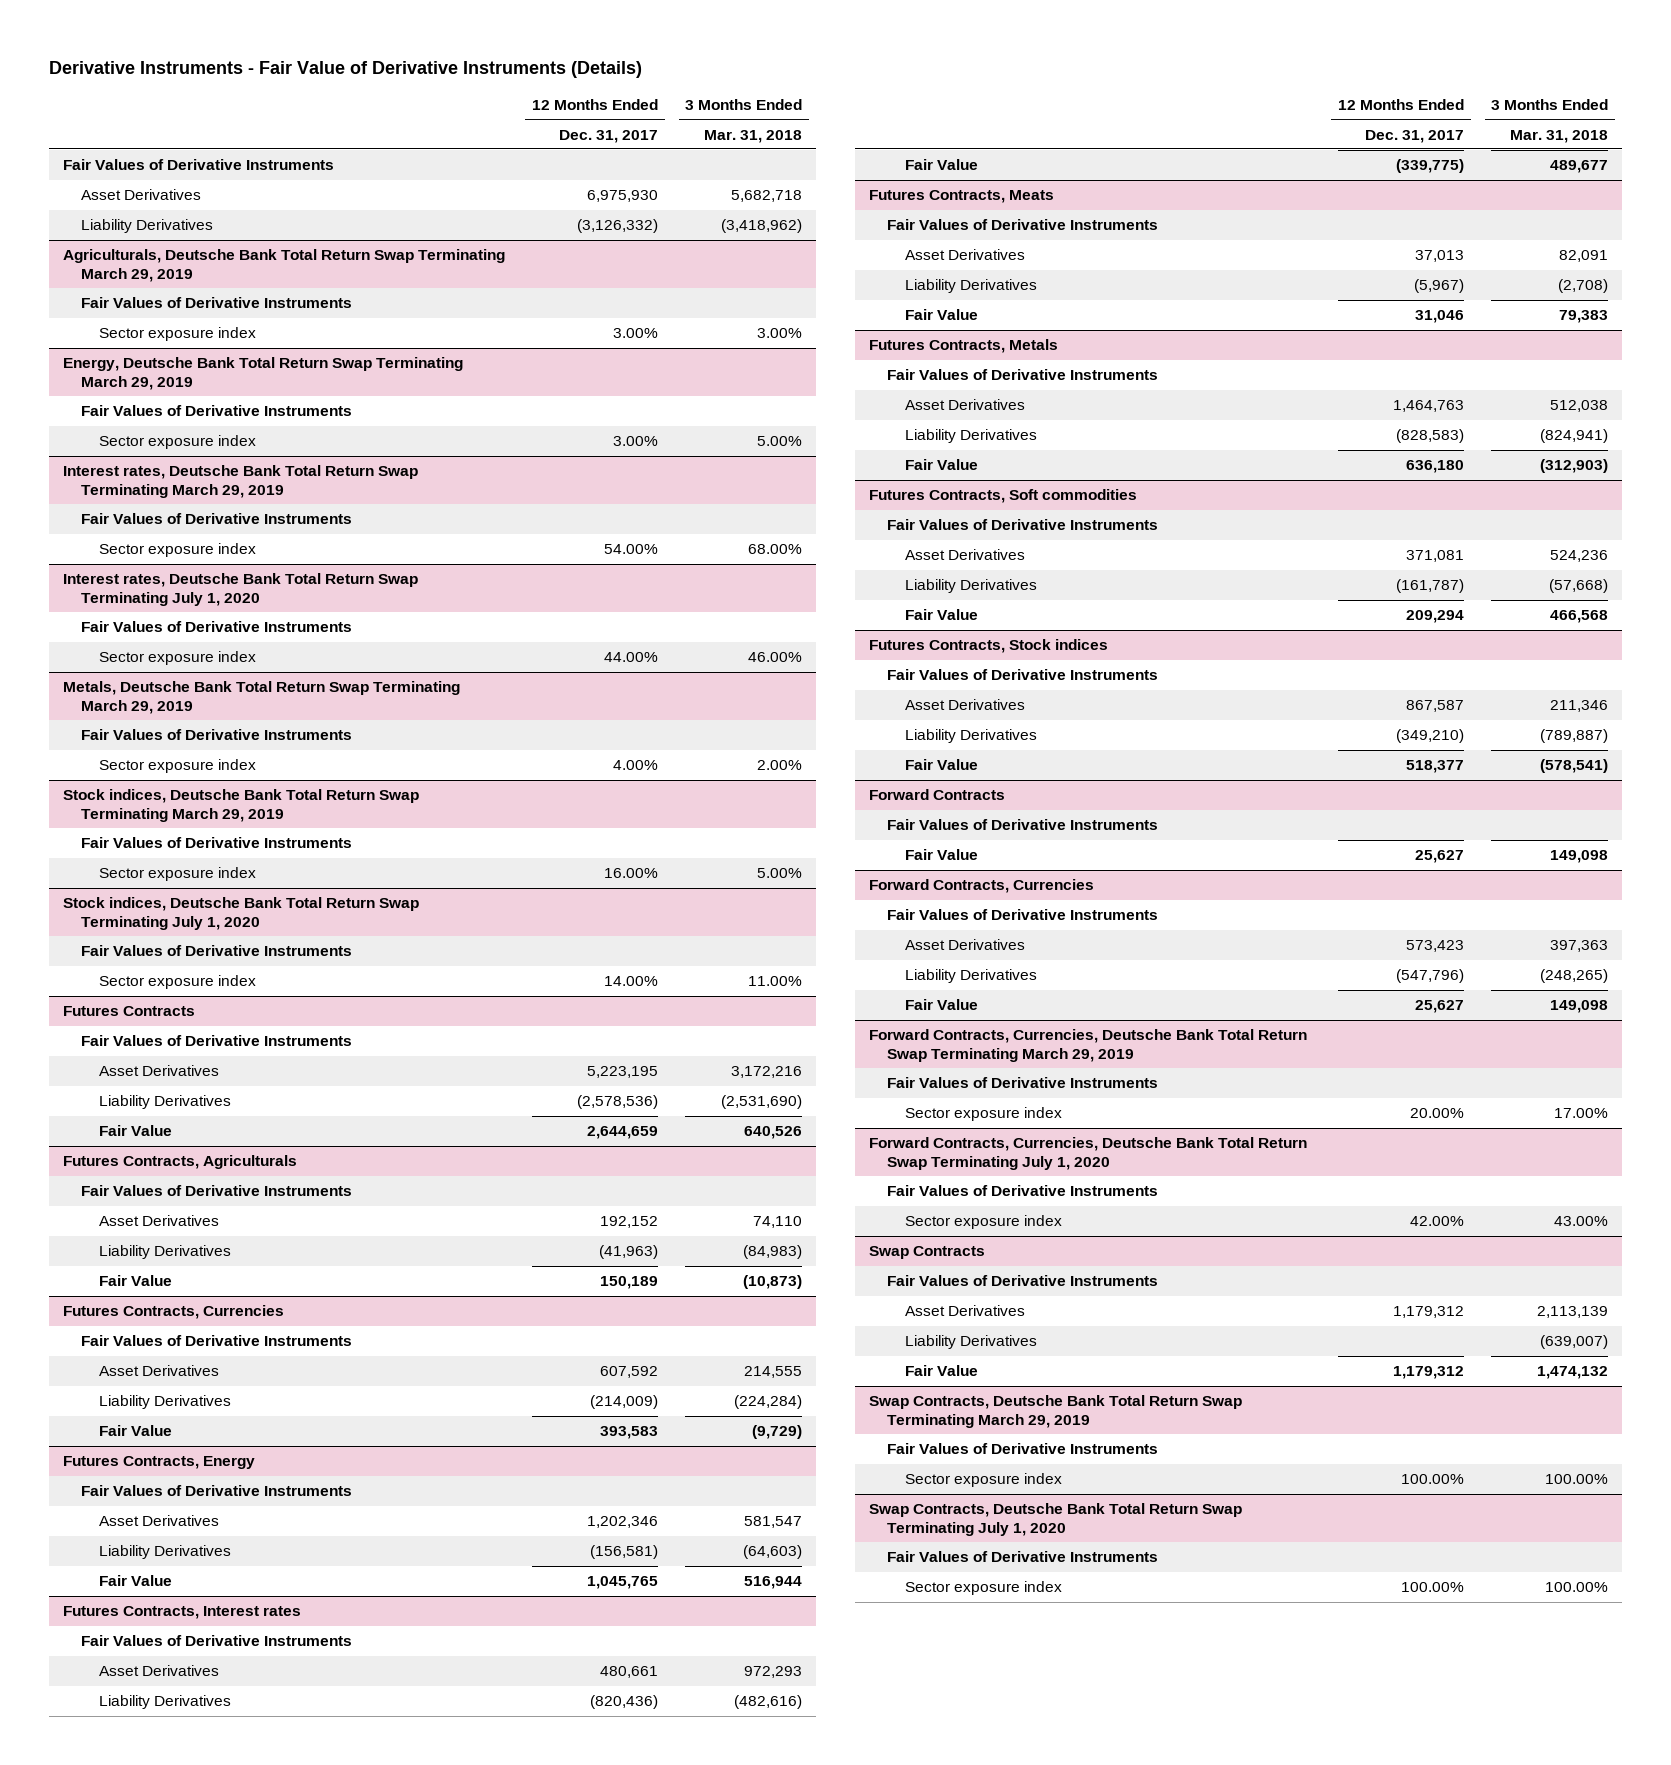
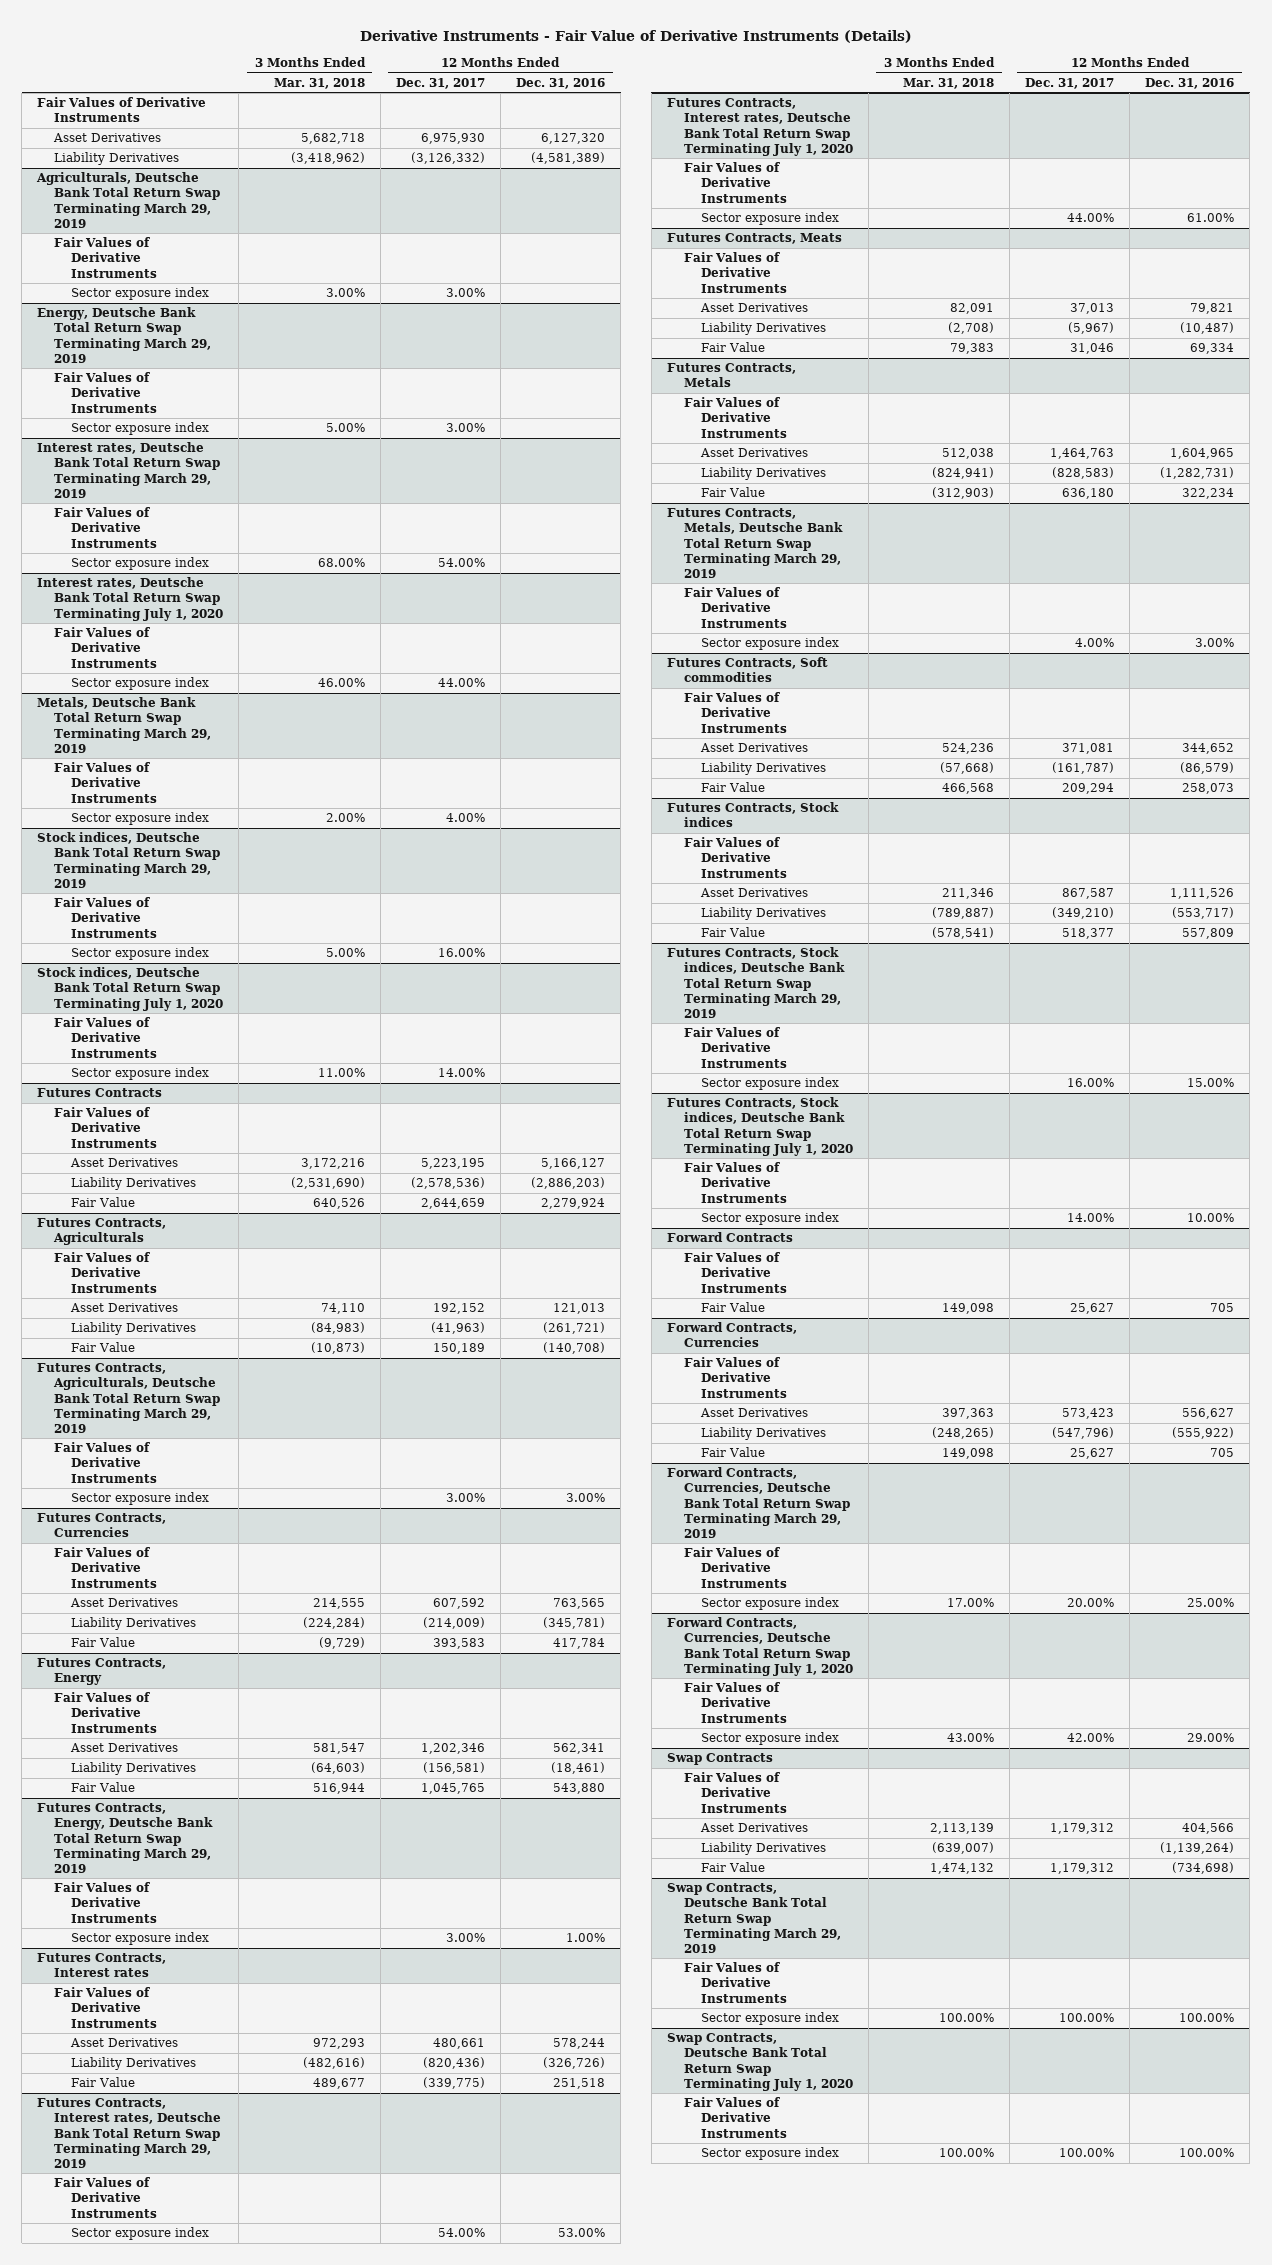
none -> [515,78,605,90] Dec. 31, 2016
none -> [37,1363,221,1433] Futures Contracts, Agriculturals, Deutsche Bank Total Return Swap Terminating March 29, 2019
none -> [54,1442,158,1483] Fair Values of Derivative Instruments
none -> [71,1492,210,1506] Sector exposure index
none -> [37,1803,214,1873] Futures Contracts, Energy, Deutsche Bank Total Return Swap Terminating March 29, 2019
none -> [54,1882,158,1923] Fair Values of Derivative Instruments
none -> [71,1932,210,1946] Sector exposure index
none -> [37,2098,222,2168] Futures Contracts, Interest rates, Deutsche Bank Total Return Swap Terminating March 29, 2019
none -> [54,2177,158,2218] Fair Values of Derivative Instruments
none -> [71,2227,210,2241] Sector exposure index
none -> [666,98,853,156] Futures Contracts, Interest rates, Deutsche Bank Total Return Swap Terminating July 1, 2020
none -> [683,162,787,203] Fair Values of Derivative Instruments
none -> [700,212,839,226] Sector exposure index
none -> [666,508,843,578] Futures Contracts, Metals, Deutsche Bank Total Return Swap Terminating March 29, 2019
none -> [683,587,787,628] Fair Values of Derivative Instruments
none -> [700,637,839,651] Sector exposure index
none -> [666,947,845,1018] Futures Contracts, Stock indices, Deutsche Bank Total Return Swap Terminating March 29, 2019
none -> [683,1027,787,1068] Fair Values of Derivative Instruments
none -> [700,1077,839,1091] Sector exposure index
none -> [666,1097,853,1156] Futures Contracts, Stock indices, Deutsche Bank Total Return Swap Terminating July 1, 2020
none -> [683,1162,787,1203] Fair Values of Derivative Instruments
none -> [700,1212,839,1226] Sector exposure index

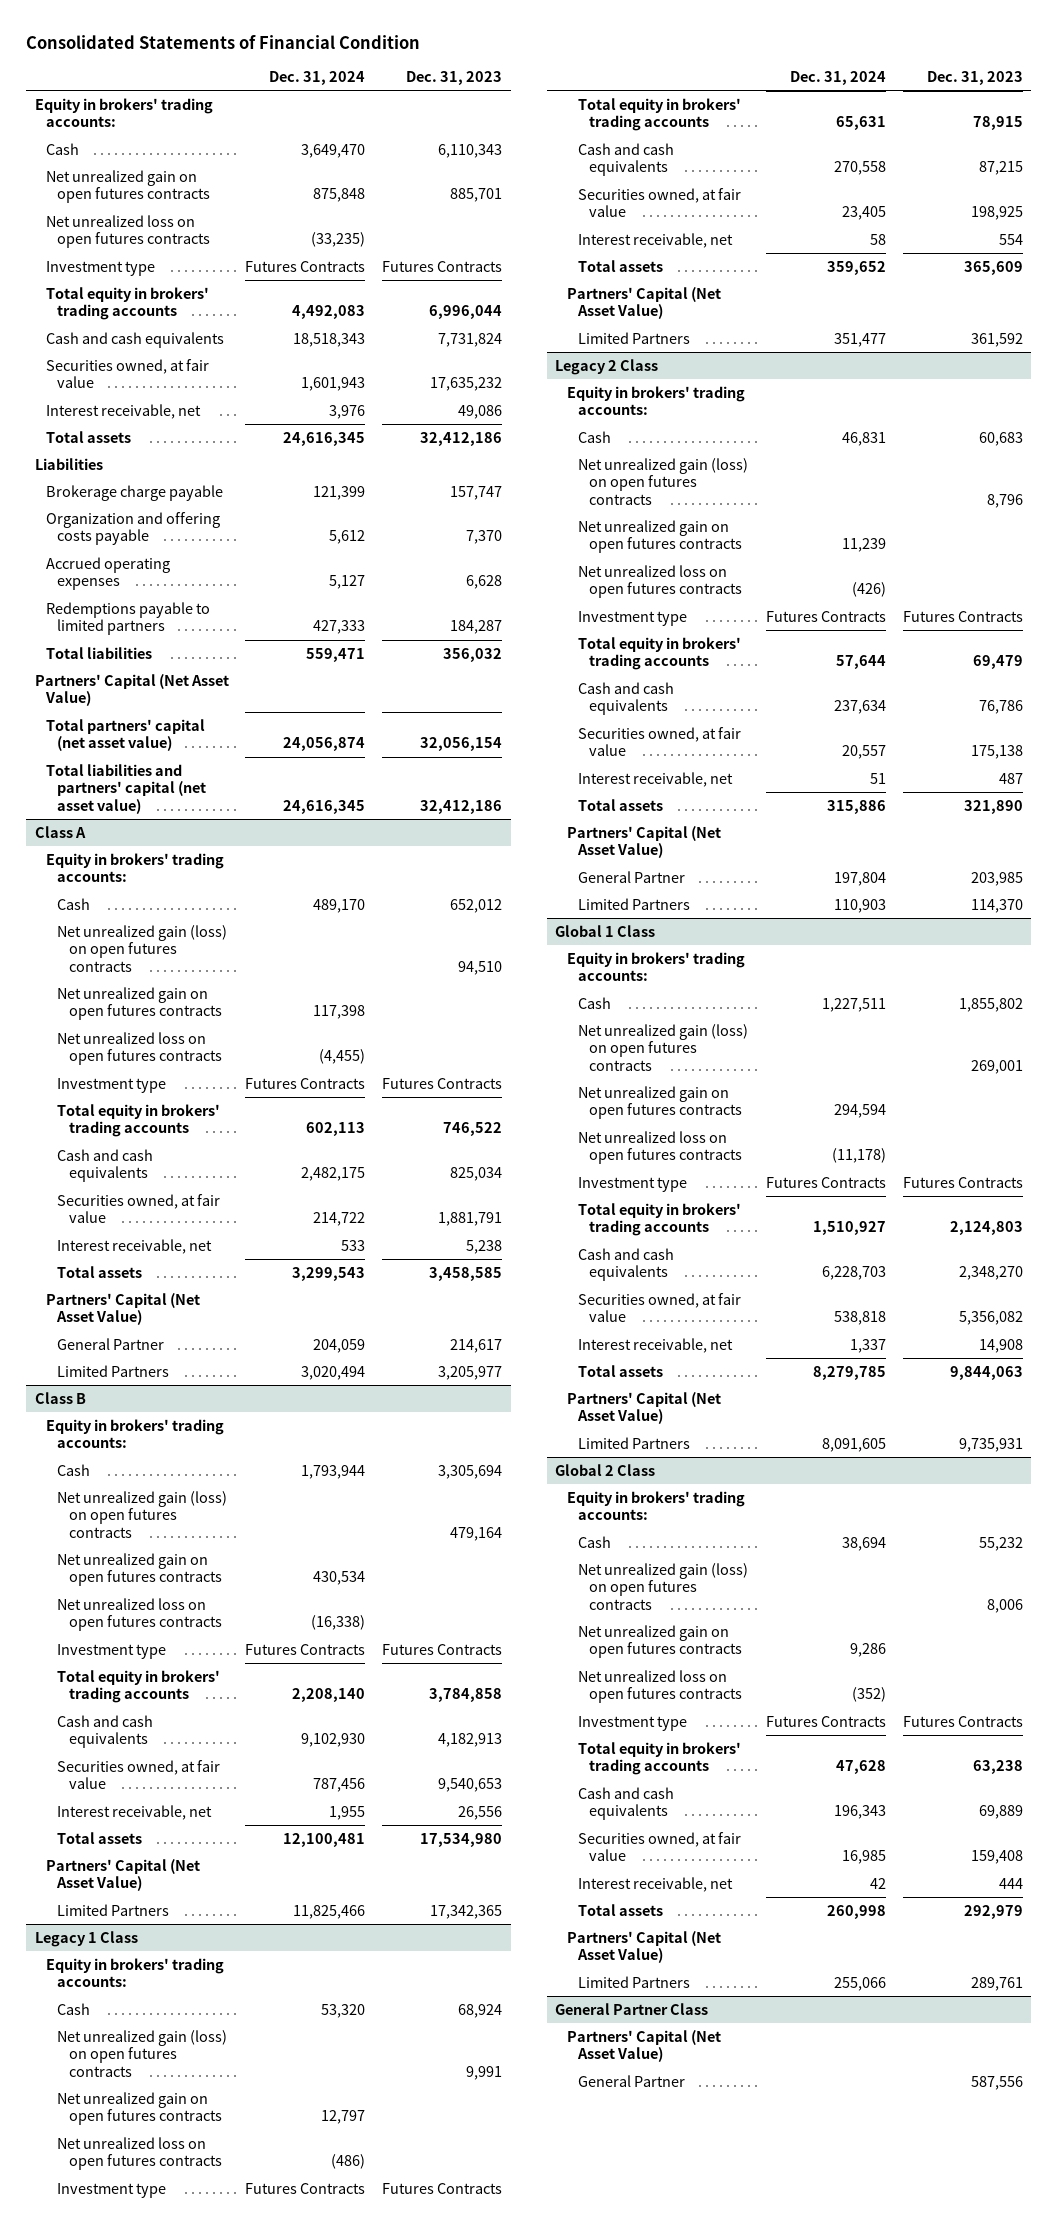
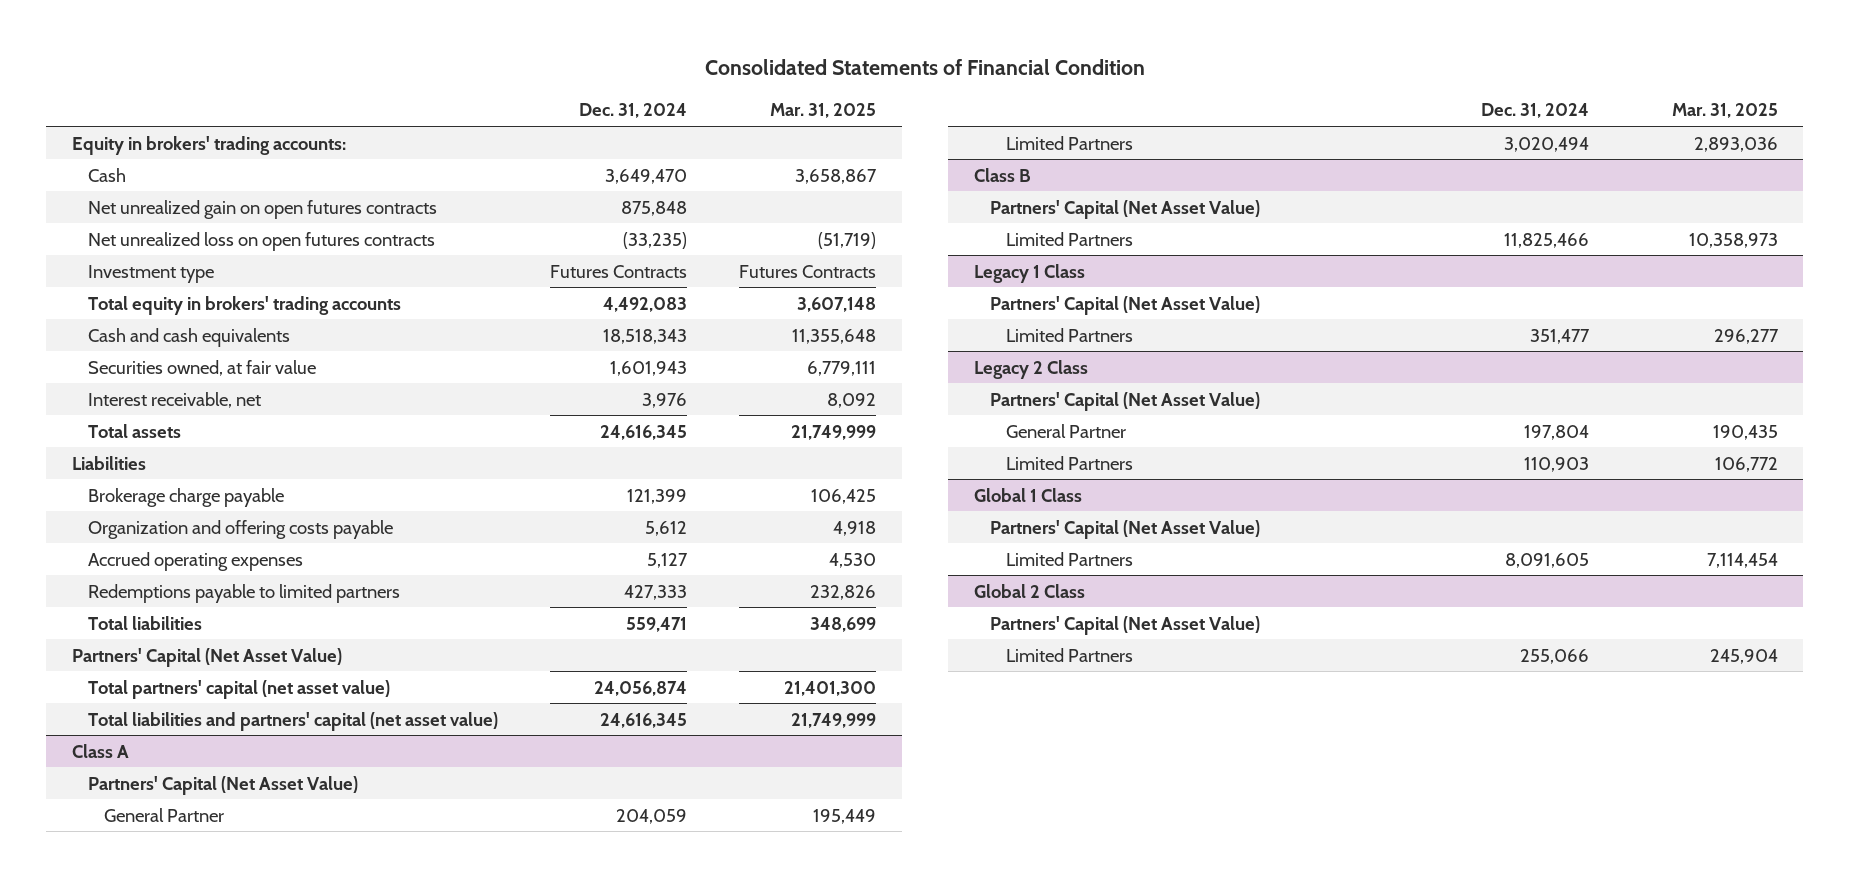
[406,71,503,86] Dec. 31, 2023 -> none
none -> [769,103,876,119] Mar. 31, 2025
[45,852,224,883] Equity in brokers' trading accounts: -> none
[57,897,91,910] Cash -> none
[57,924,228,973] Net unrealized gain (loss) on open futures contracts -> none
[57,986,222,1021] Net unrealized gain on open futures contracts -> none
[57,1031,222,1066] Net unrealized loss on open futures contracts -> none
[57,1077,167,1093] Investment type -> none
[57,1103,221,1138] Total equity in brokers' trading accounts -> none
[57,1148,154,1183] Cash and cash equivalents -> none
[57,1193,221,1224] Securities owned, at fair value -> none
[57,1238,213,1254] Interest receivable, net -> none
[57,1265,143,1278] Total assets -> none
[45,1418,224,1449] Equity in brokers' trading accounts: -> none
[57,1463,91,1476] Cash -> none
[57,1490,228,1539] Net unrealized gain (loss) on open futures contracts -> none
[57,1552,222,1587] Net unrealized gain on open futures contracts -> none
[57,1597,222,1632] Net unrealized loss on open futures contracts -> none
[57,1643,167,1659] Investment type -> none
[57,1669,221,1704] Total equity in brokers' trading accounts -> none
[57,1714,154,1749] Cash and cash equivalents -> none
[57,1759,221,1790] Securities owned, at fair value -> none
[57,1804,213,1820] Interest receivable, net -> none
[57,1831,143,1844] Total assets -> none
[45,1957,224,1988] Equity in brokers' trading accounts: -> none
[57,2002,91,2015] Cash -> none
[57,2029,228,2078] Net unrealized gain (loss) on open futures contracts -> none
[57,2091,222,2126] Net unrealized gain on open futures contracts -> none
[57,2136,222,2171] Net unrealized loss on open futures contracts -> none
[57,2182,167,2198] Investment type -> none
[577,97,741,132] Total equity in brokers' trading accounts -> none
[577,142,674,177] Cash and cash equivalents -> none
[577,187,741,218] Securities owned, at fair value -> none
[577,232,733,248] Interest receivable, net -> none
[577,259,663,272] Total assets -> none
[566,385,745,416] Equity in brokers' trading accounts: -> none
[577,430,611,443] Cash -> none
[577,457,748,506] Net unrealized gain (loss) on open futures contracts -> none
[577,519,743,554] Net unrealized gain on open futures contracts -> none
[577,564,743,599] Net unrealized loss on open futures contracts -> none
[577,610,687,626] Investment type -> none
[577,636,741,671] Total equity in brokers' trading accounts -> none
[577,681,674,716] Cash and cash equivalents -> none
[577,726,741,757] Securities owned, at fair value -> none
[577,771,733,787] Interest receivable, net -> none
[577,798,663,811] Total assets -> none
[566,951,745,982] Equity in brokers' trading accounts: -> none
[577,996,611,1009] Cash -> none
[577,1023,748,1072] Net unrealized gain (loss) on open futures contracts -> none
[577,1085,743,1120] Net unrealized gain on open futures contracts -> none
[577,1130,743,1165] Net unrealized loss on open futures contracts -> none
[577,1176,687,1192] Investment type -> none
[577,1202,741,1237] Total equity in brokers' trading accounts -> none
[577,1247,674,1282] Cash and cash equivalents -> none
[577,1292,741,1323] Securities owned, at fair value -> none
[577,1337,733,1353] Interest receivable, net -> none
[577,1364,663,1377] Total assets -> none
[566,1490,745,1521] Equity in brokers' trading accounts: -> none
[577,1535,611,1548] Cash -> none
[577,1562,748,1611] Net unrealized gain (loss) on open futures contracts -> none
[577,1624,743,1659] Net unrealized gain on open futures contracts -> none
[577,1669,743,1704] Net unrealized loss on open futures contracts -> none
[577,1715,687,1731] Investment type -> none
[577,1741,741,1776] Total equity in brokers' trading accounts -> none
[577,1786,674,1821] Cash and cash equivalents -> none
[577,1831,741,1862] Securities owned, at fair value -> none
[577,1876,733,1892] Interest receivable, net -> none
[577,1903,663,1916] Total assets -> none
[555,2002,709,2015] General Partner Class -> none
[566,2029,721,2063] Partners' Capital (Net Asset Value) -> none
[577,2074,685,2087] General Partner -> none

